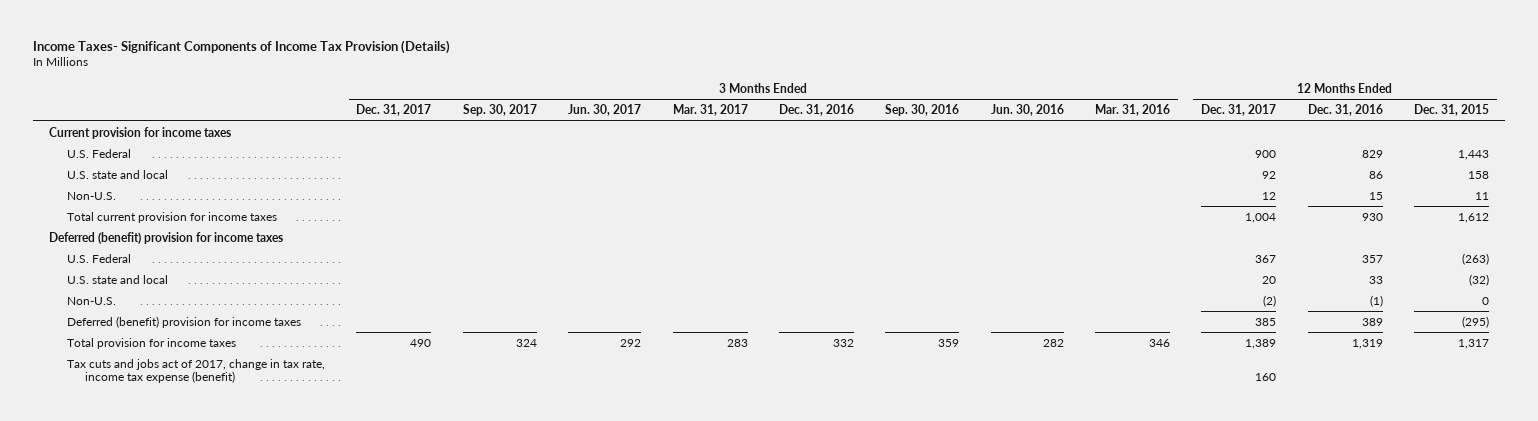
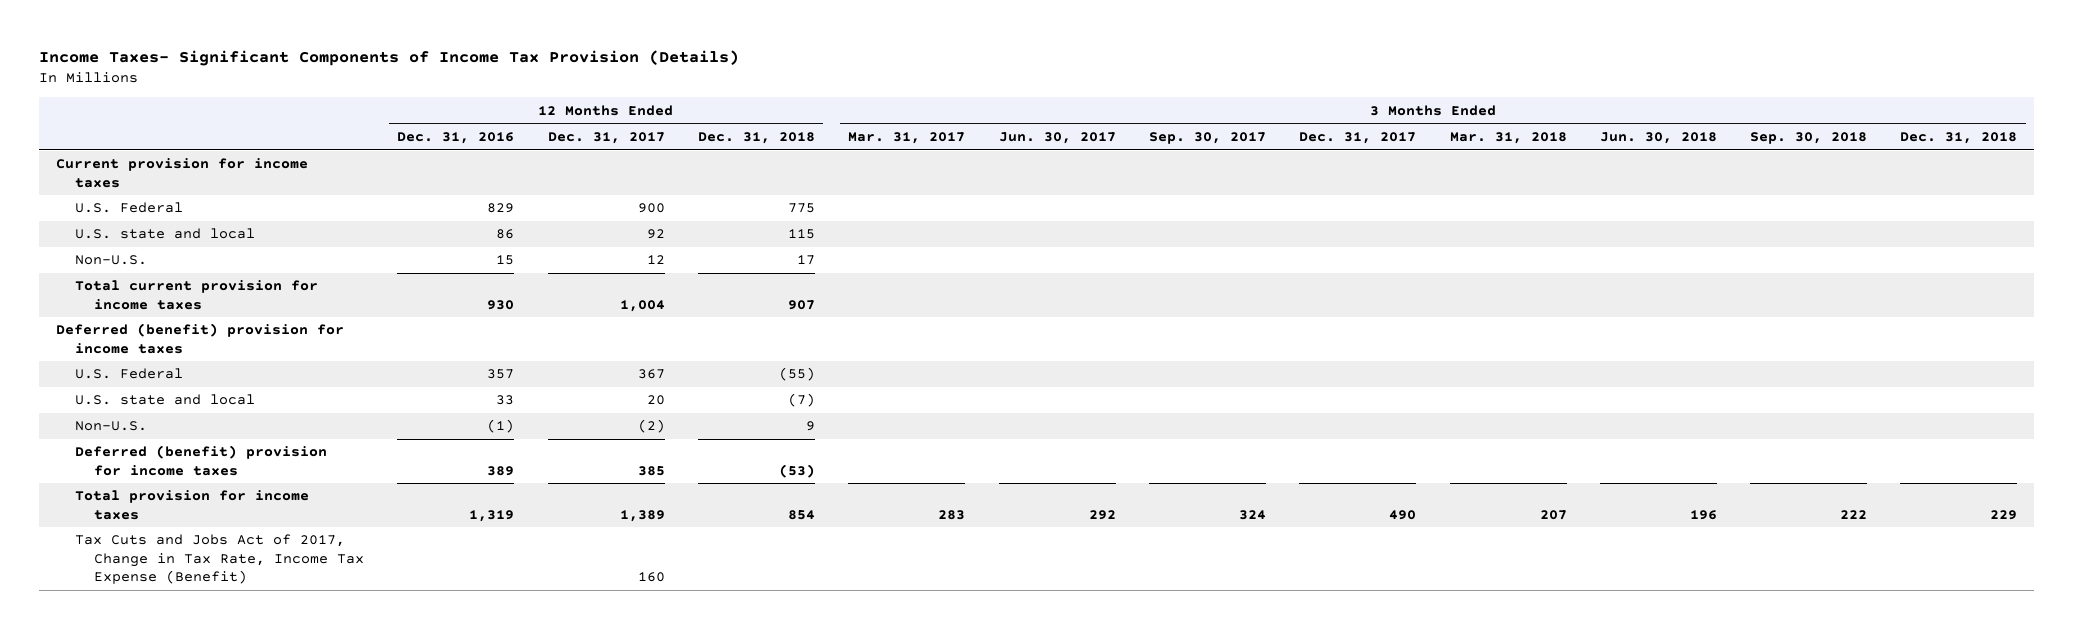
[778,104,854,117] Dec. 31, 2016 -> none
[885,104,960,117] Sep. 30, 2016 -> none
[990,104,1064,117] Jun. 30, 2016 -> none
[1094,104,1170,117] Mar. 31, 2016 -> none
[1414,104,1490,117] Dec. 31, 2015 -> none
none -> [698,131,816,144] Dec. 31, 2018
none -> [1449,131,1567,144] Mar. 31, 2018
none -> [1599,131,1717,144] Jun. 30, 2018
none -> [1750,131,1868,144] Sep. 30, 2018
none -> [1900,131,2018,144] Dec. 31, 2018
[67,358,326,384] Tax cuts and jobs act of 2017, change in tax rate, income tax expense (benefit) -> [74,534,365,585] Tax Cuts and Jobs Act of 2017, Change in Tax Rate, Income Tax Expense (Benefit)

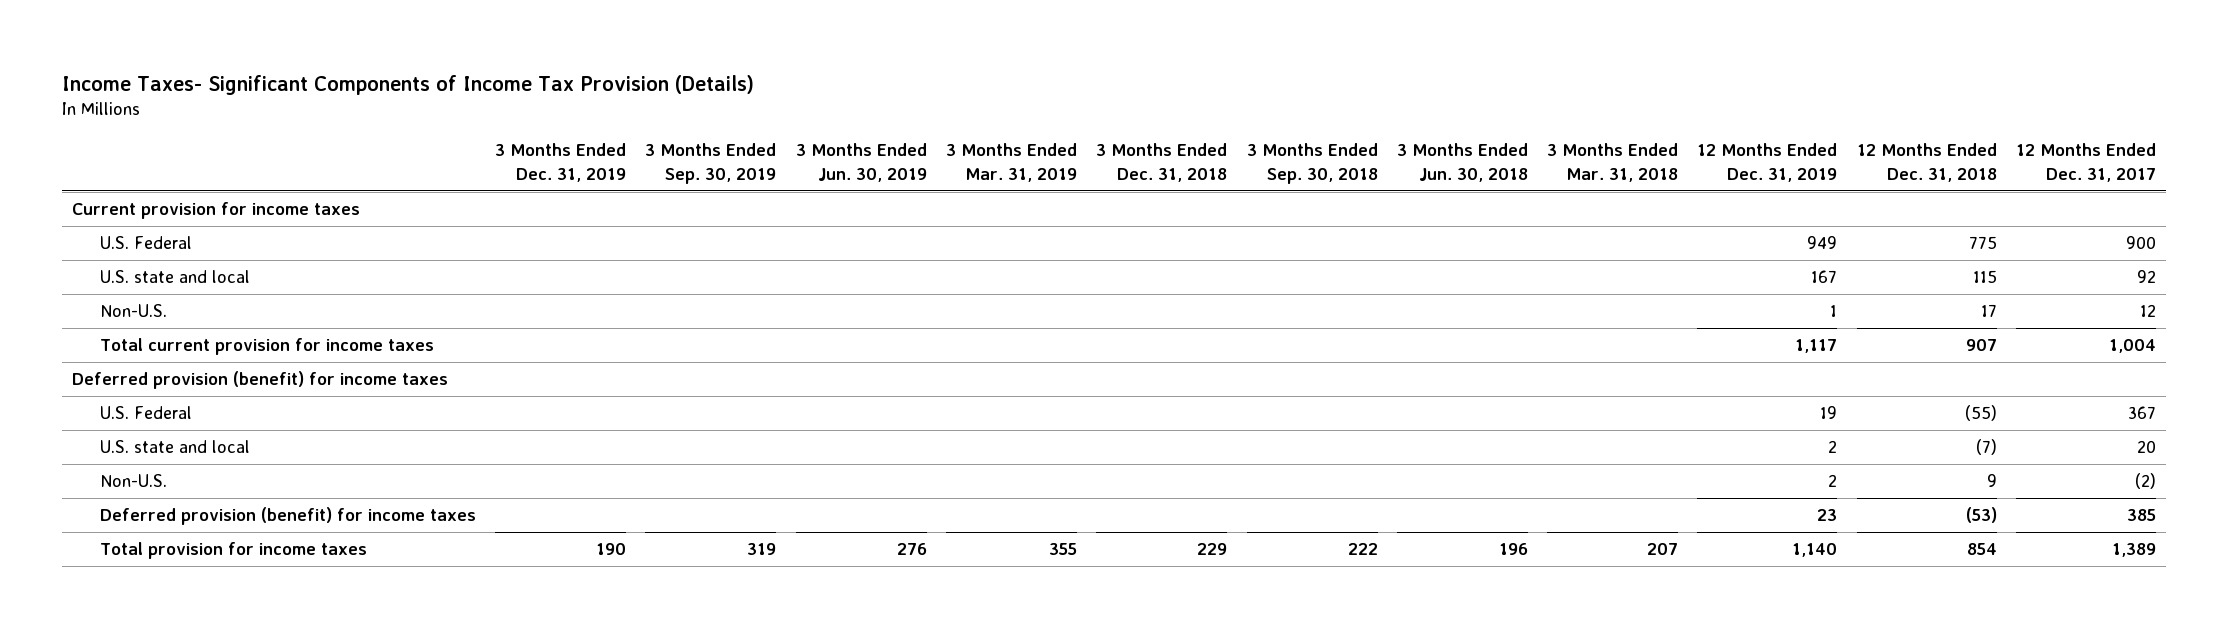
[397,131,515,144] Dec. 31, 2016 -> none
[848,131,966,144] Mar. 31, 2017 -> none
[998,131,1116,144] Jun. 30, 2017 -> none
[1148,131,1266,144] Sep. 30, 2017 -> none
[1299,131,1417,144] Dec. 31, 2017 -> none
none -> [495,143,627,182] 3 Months Ended Dec. 31, 2019
none -> [645,143,777,184] 3 Months Ended Sep. 30, 2019
none -> [795,143,927,182] 3 Months Ended Jun. 30, 2019
none -> [945,143,1077,182] 3 Months Ended Mar. 31, 2019
none -> [1697,143,1838,182] 12 Months Ended Dec. 31, 2019
[55,323,344,354] Deferred (benefit) provision for income taxes -> [72,371,449,390] Deferred provision (benefit) for income taxes
[74,445,327,476] Deferred (benefit) provision for income taxes -> [99,507,476,526] Deferred provision (benefit) for income taxes
[74,534,365,585] Tax Cuts and Jobs Act of 2017, Change in Tax Rate, Income Tax Expense (Benefit) -> none

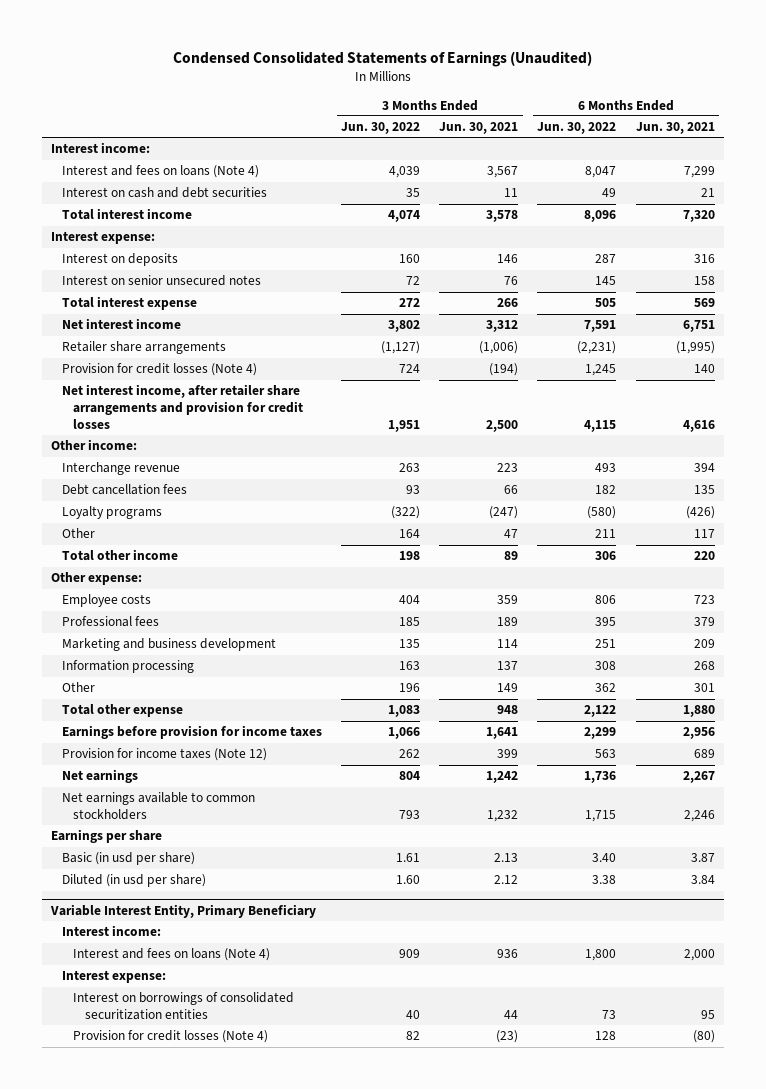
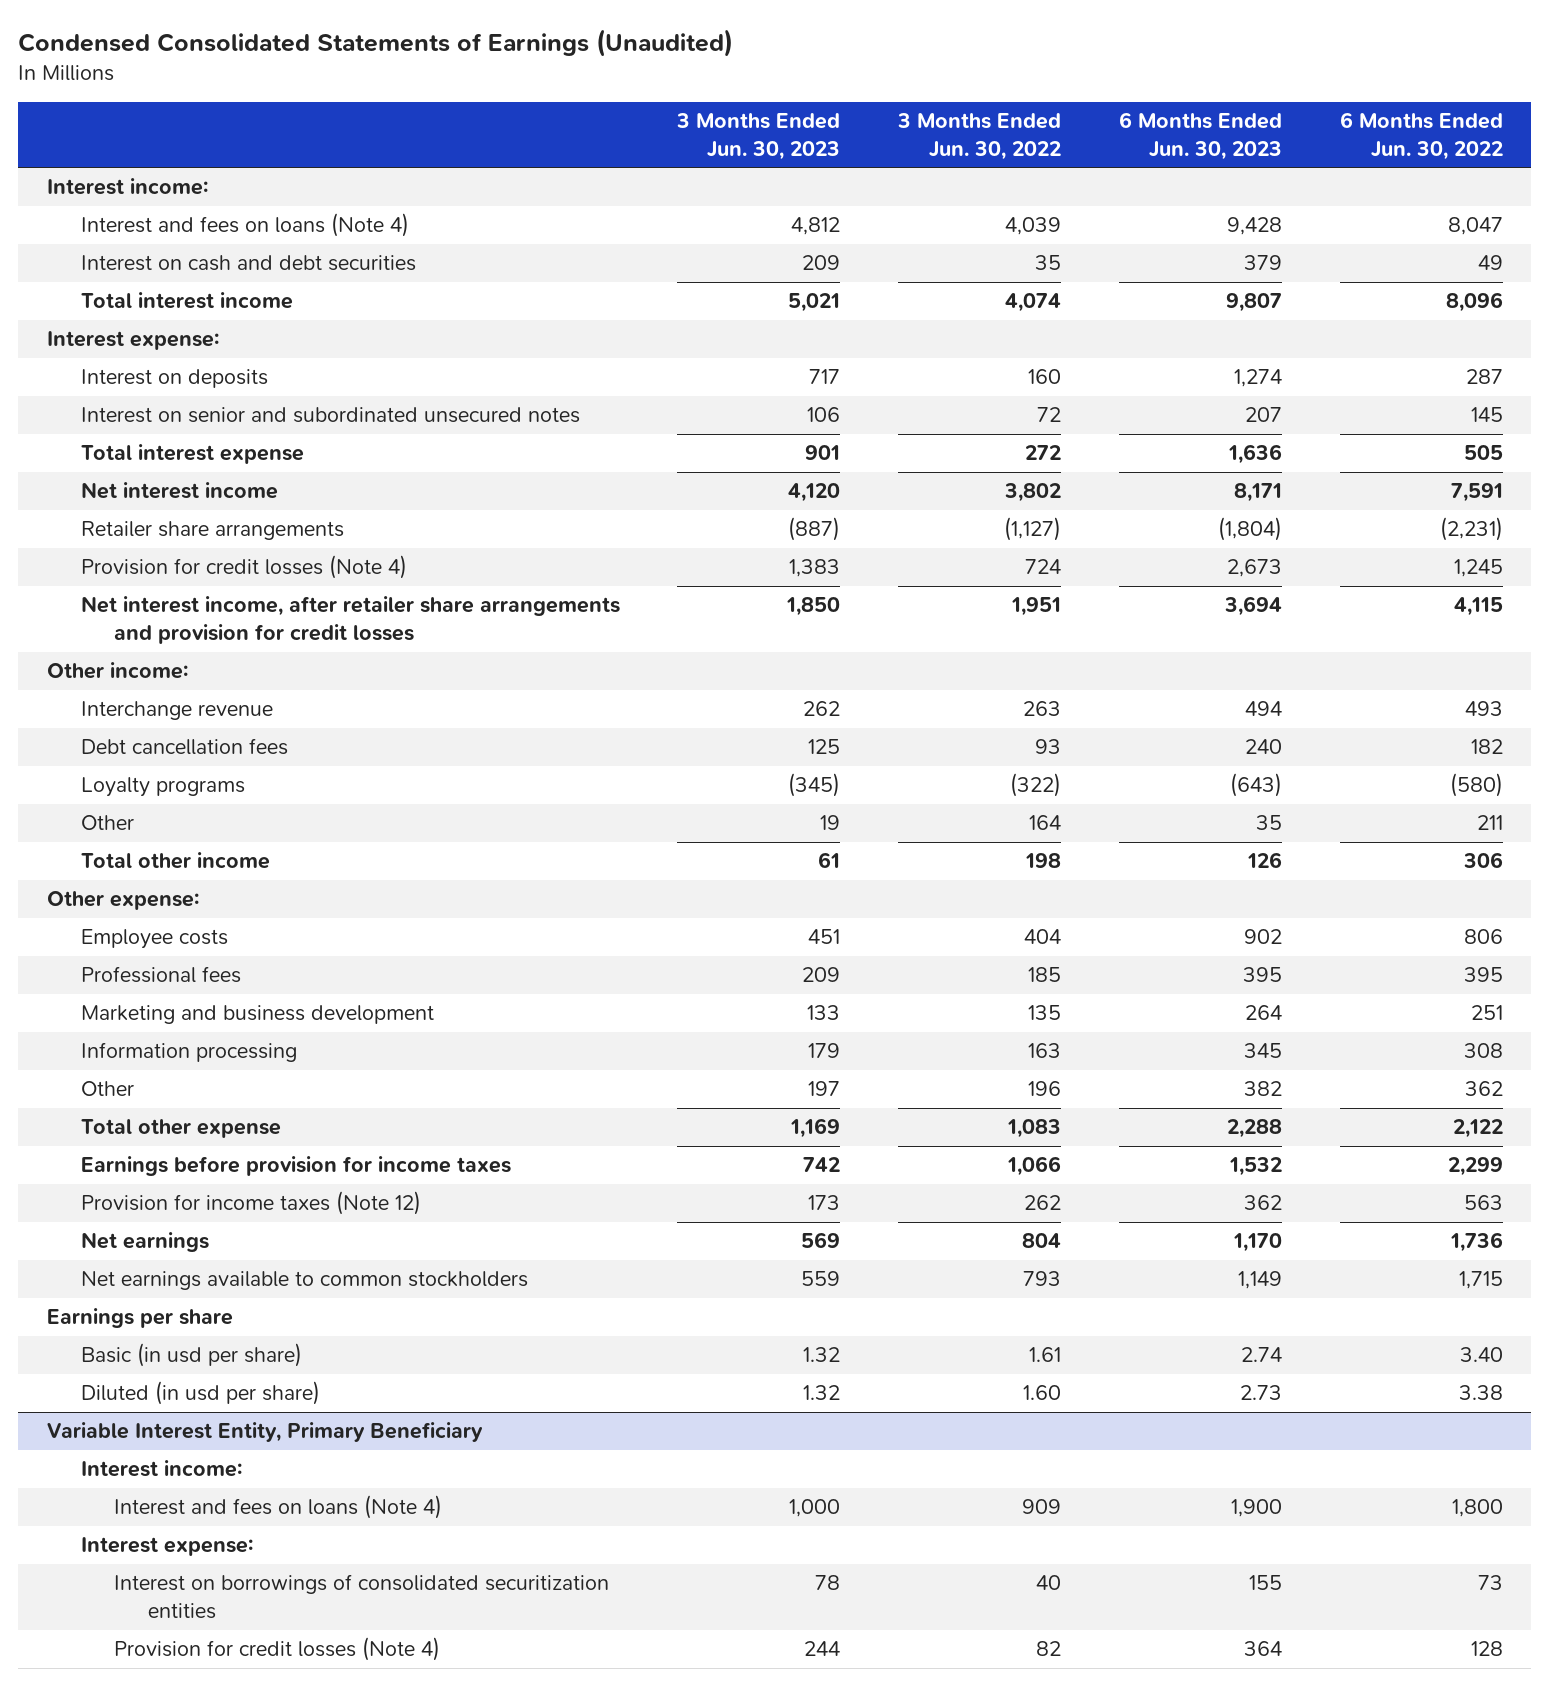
[439,122,519,135] Jun. 30, 2021 -> none
[635,122,715,135] Jun. 30, 2021 -> none
none -> [676,113,841,160] 3 Months Ended Jun. 30, 2023
none -> [1118,112,1282,160] 6 Months Ended Jun. 30, 2023
[62,275,262,287] Interest on senior unsecured notes -> [80,407,580,424] Interest on senior and subordinated unsecured notes

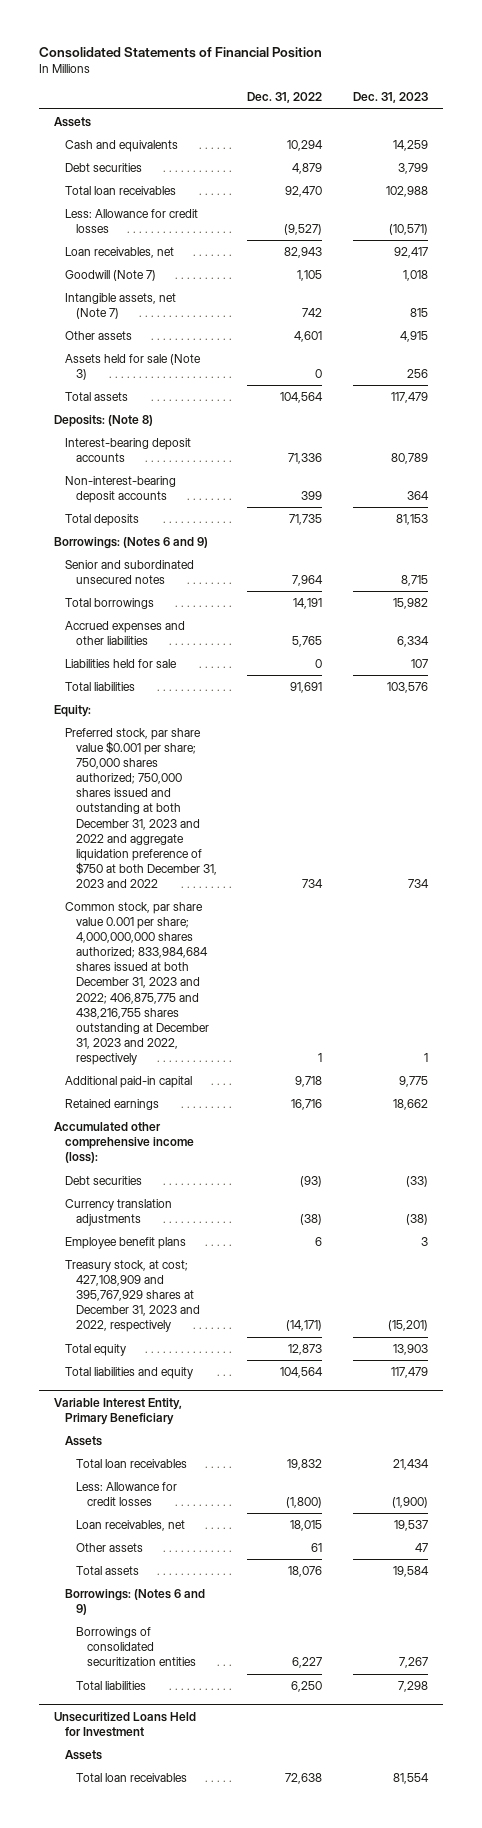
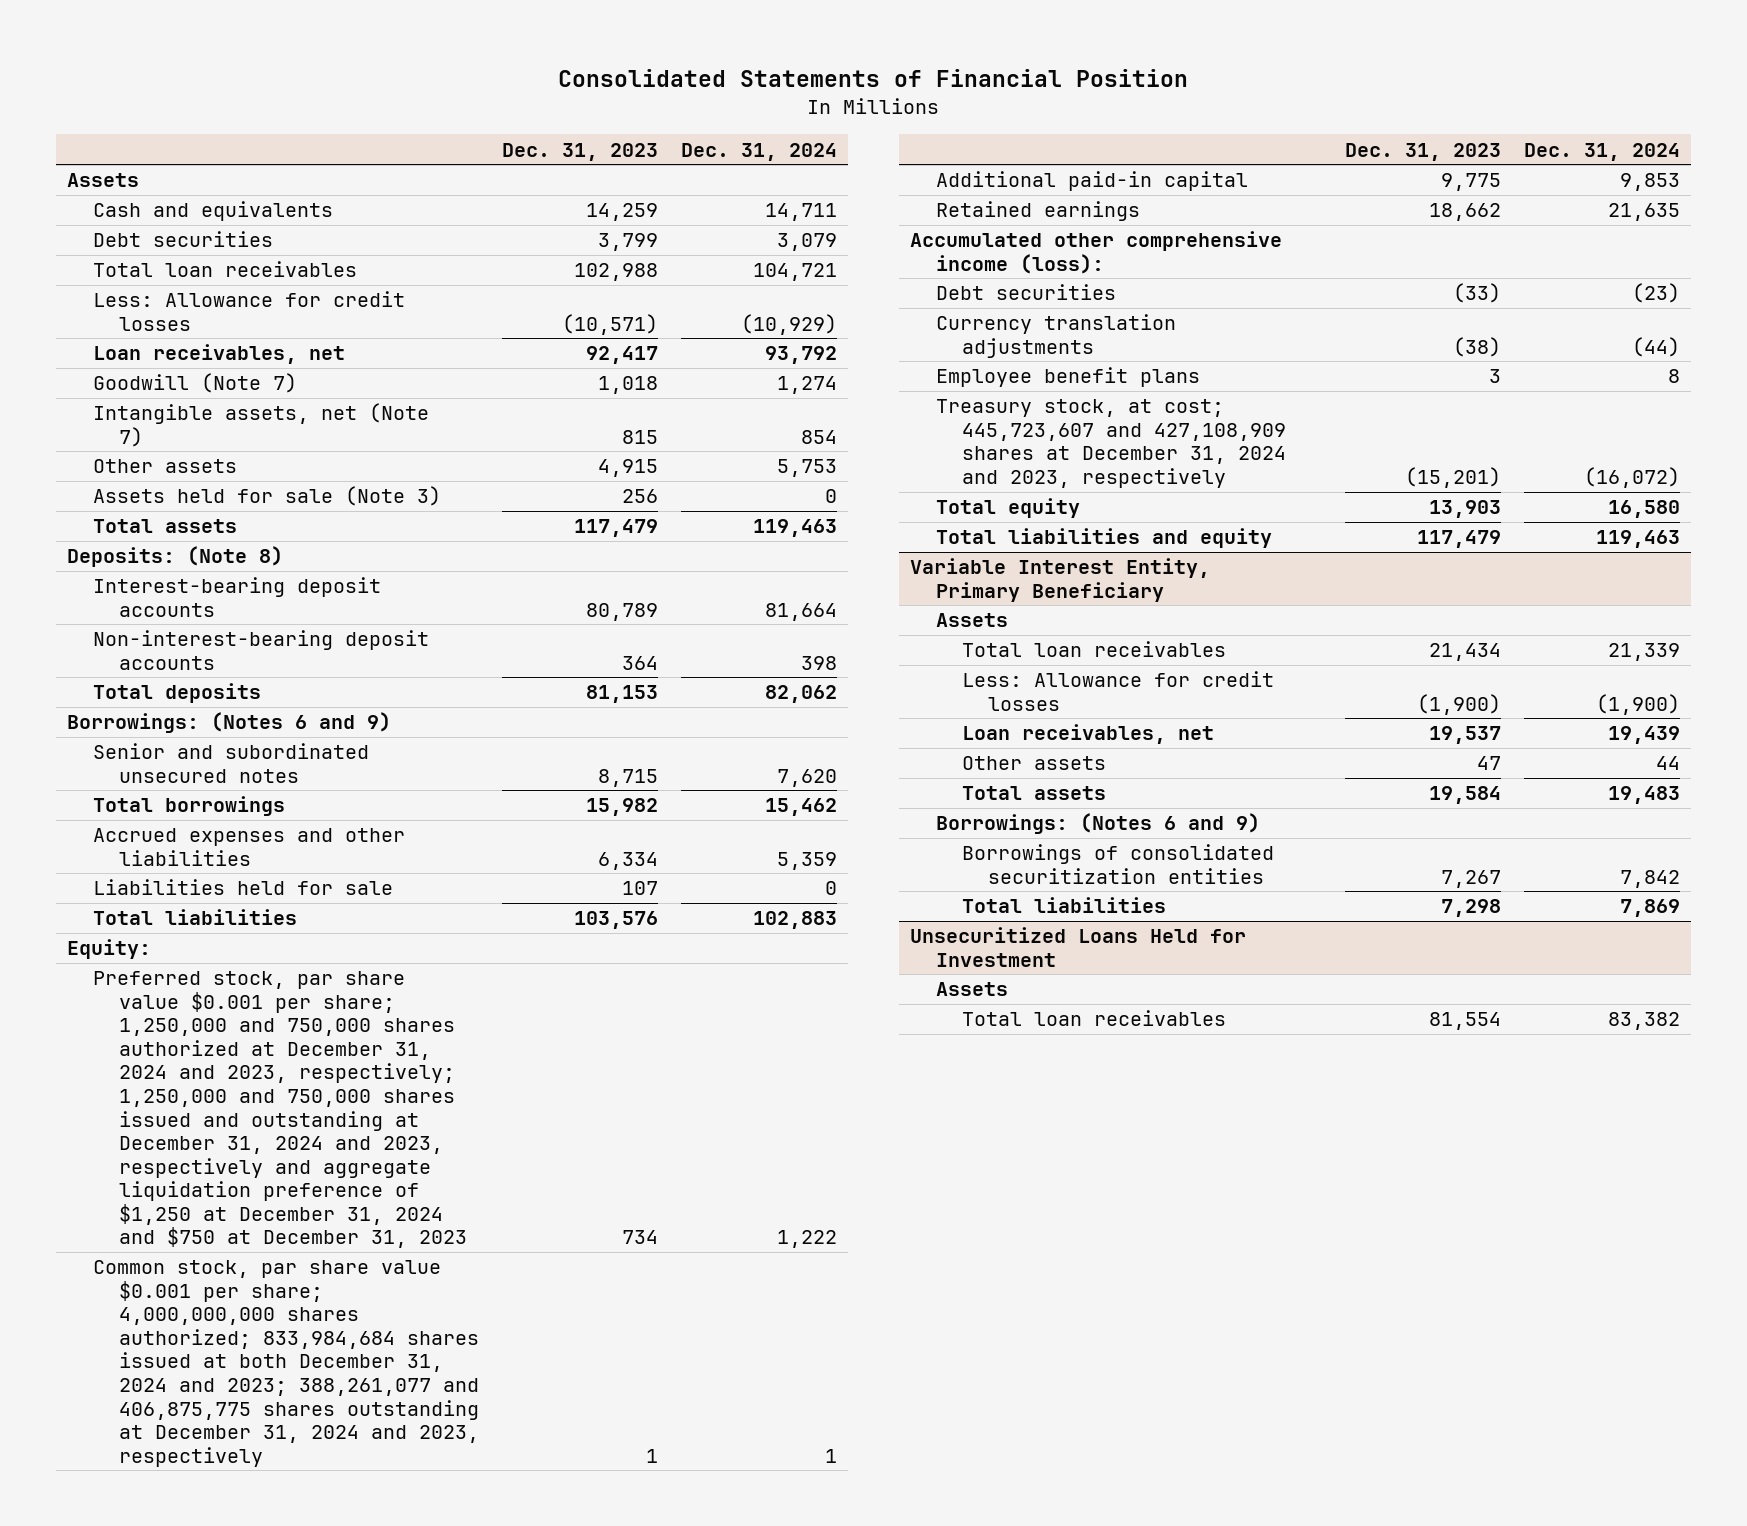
[247,92,323,104] Dec. 31, 2022 -> none
none -> [680,142,837,161] Dec. 31, 2024
[65,727,217,888] Preferred stock, par share value $0.001 per share; 750,000 shares authorized; 750,000 shares issued and outstanding at both December 31, 2023 and 2022 and aggregate liquidation preference of $750 at both December 31, 2023 and 2022 -> [93,971,468,1249] Preferred stock, par share value $0.001 per share; 1,250,000 and 750,000 shares authorized at December 31, 2024 and 2023, respectively; 1,250,000 and 750,000 shares issued and outstanding at December 31, 2024 and 2023, respectively and aggregate liquidation preference of $1,250 at December 31, 2024 and $750 at December 31, 2023
[65,901,209,1065] Common stock, par share value 0.001 per share; 4,000,000,000 shares authorized; 833,984,684 shares issued at both December 31, 2023 and 2022; 406,875,775 and 438,216,755 shares outstanding at December 31, 2023 and 2022, respectively -> [93,1260,480,1467] Common stock, par share value $0.001 per share; 4,000,000,000 shares authorized; 833,984,684 shares issued at both December 31, 2024 and 2023; 388,261,077 and 406,875,775 shares outstanding at December 31, 2024 and 2023, respectively
[65,1259,200,1333] Treasury stock, at cost; 427,108,909 and 395,767,929 shares at December 31, 2023 and 2022, respectively -> [935,399,1286,488] Treasury stock, at cost; 445,723,607 and 427,108,909 shares at December 31, 2024 and 2023, respectively

